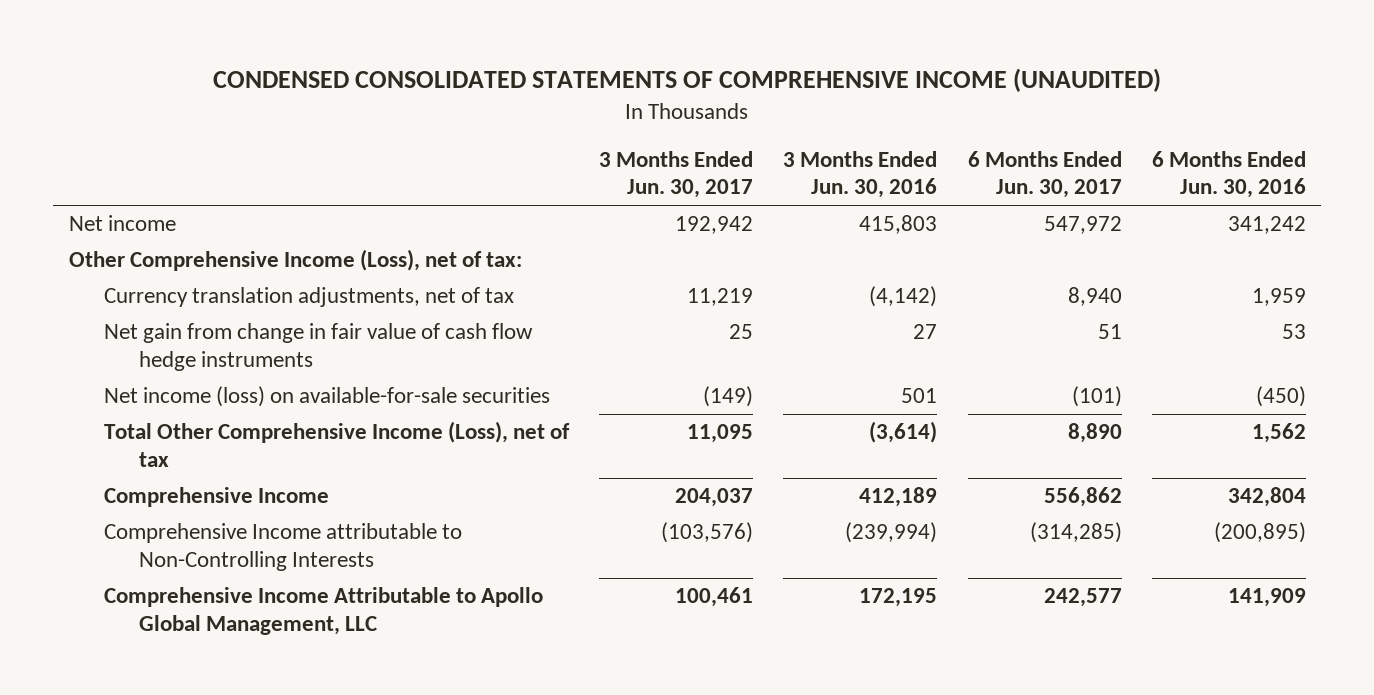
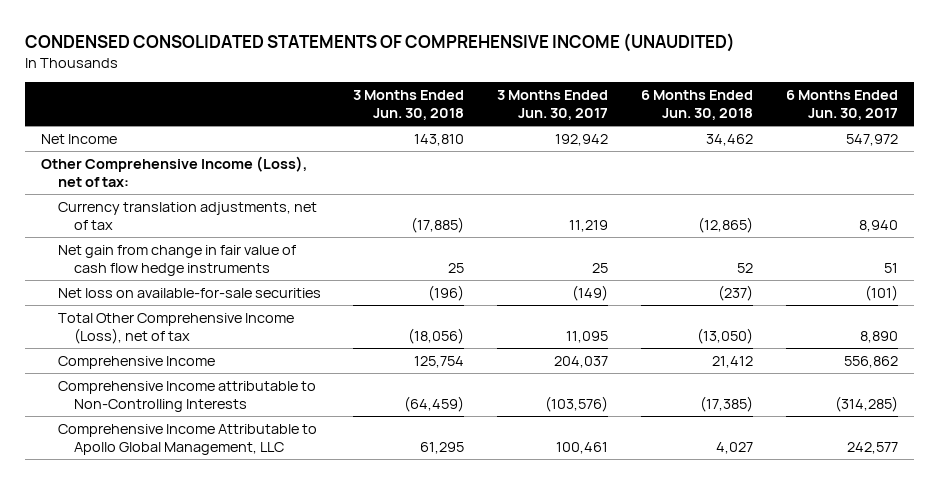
[783,150,938,199] 3 Months Ended Jun. 30, 2016 -> none
[1151,150,1306,199] 6 Months Ended Jun. 30, 2016 -> none
none -> [353,89,465,121] 3 Months Ended Jun. 30, 2018
none -> [640,89,753,121] 6 Months Ended Jun. 30, 2018
[68,215,176,232] Net income -> [41,133,118,144] Net Income
[103,386,550,408] Net income (loss) on available-for-sale securities -> [57,287,321,298] Net loss on available-for-sale securities

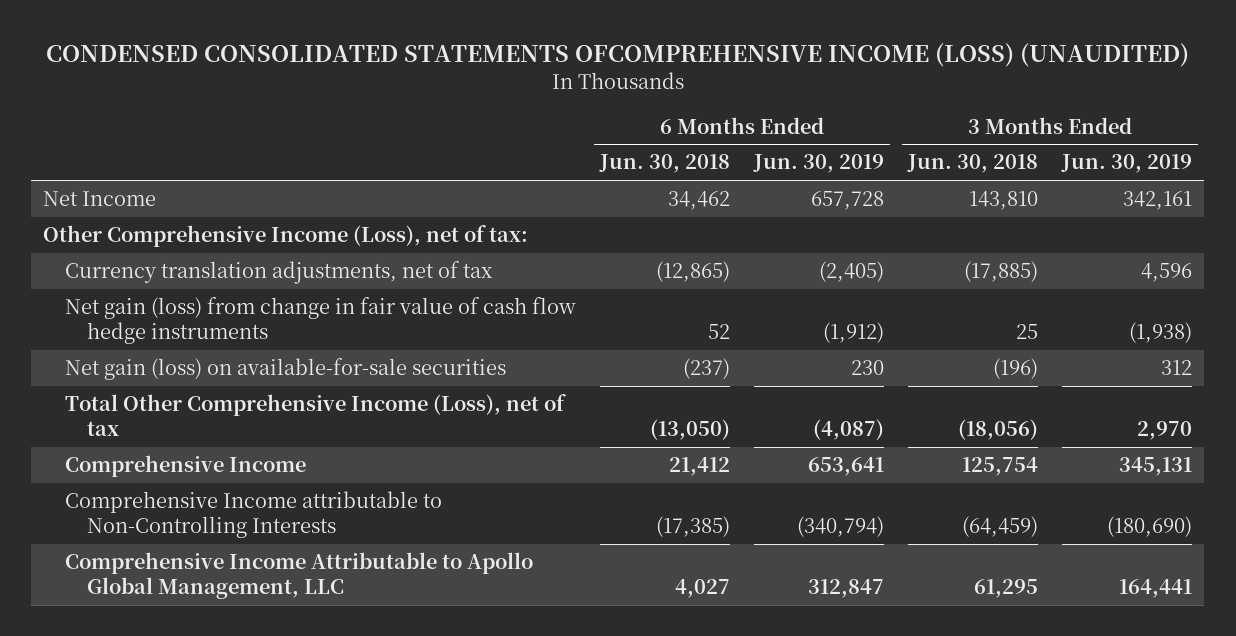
[25,32,736,52] CONDENSED CONSOLIDATED STATEMENTS OF COMPREHENSIVE INCOME (UNAUDITED) -> [45,42,1189,67] CONDENSED CONSOLIDATED STATEMENTS OFCOMPREHENSIVE INCOME (LOSS) (UNAUDITED)
[497,89,609,121] 3 Months Ended Jun. 30, 2017 -> none
[785,89,898,121] 6 Months Ended Jun. 30, 2017 -> none
none -> [753,154,885,174] Jun. 30, 2019
none -> [1061,154,1193,174] Jun. 30, 2019
[57,244,296,277] Net gain from change in fair value of cash flow hedge instruments -> [65,297,577,345] Net gain (loss) from change in fair value of cash flow hedge instruments
[57,287,321,298] Net loss on available-for-sale securities -> [65,358,507,381] Net gain (loss) on available-for-sale securities

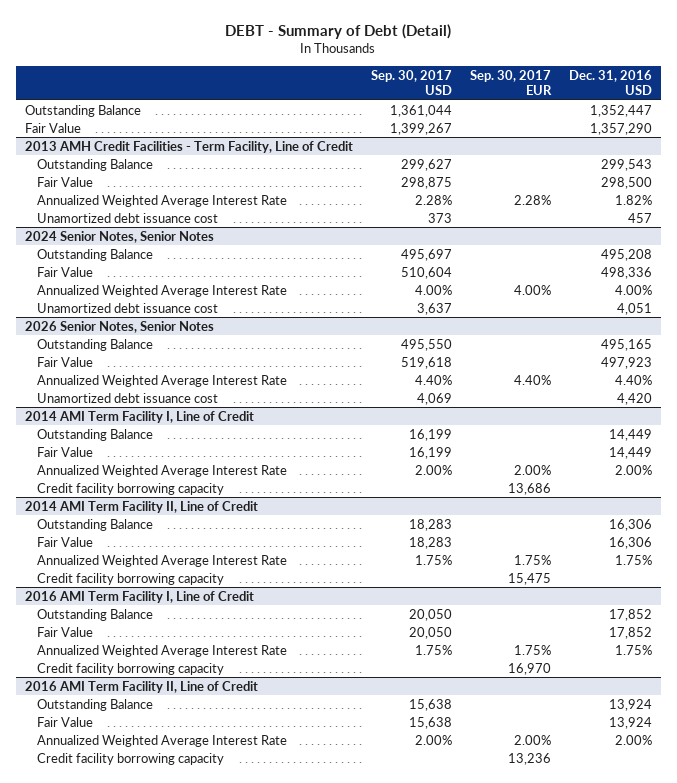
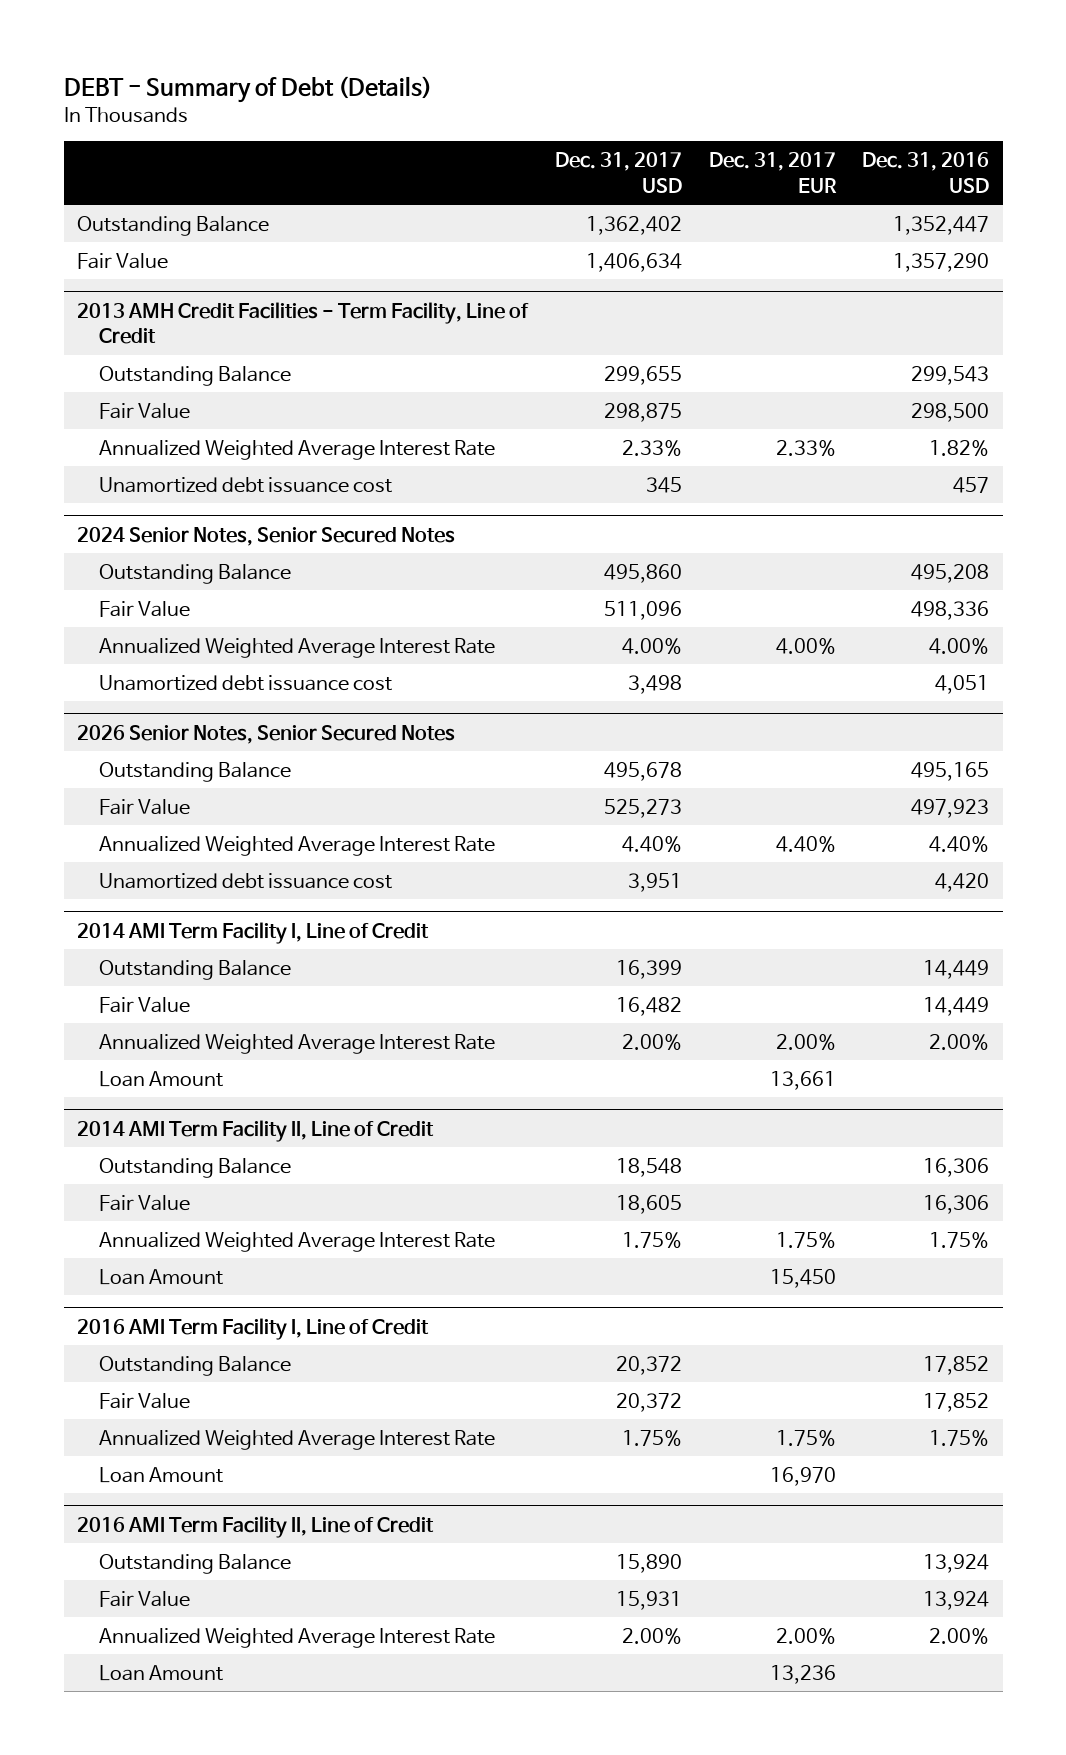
[225,23,452,39] DEBT - Summary of Debt (Detail) -> [63,75,432,103] DEBT - Summary of Debt (Details)
[370,69,452,96] Sep. 30, 2017 USD -> none
[469,69,552,96] Sep. 30, 2017 EUR -> none
none -> [554,152,682,193] Dec. 31, 2017 USD
none -> [708,152,837,193] Dec. 31, 2017 EUR
[24,230,214,243] 2024 Senior Notes, Senior Notes -> [77,526,456,546] 2024 Senior Notes, Senior Secured Notes
[24,320,214,333] 2026 Senior Notes, Senior Notes -> [77,724,456,744] 2026 Senior Notes, Senior Secured Notes
[36,482,224,495] Credit facility borrowing capacity -> [98,1070,223,1087] Loan Amount
[36,572,224,585] Credit facility borrowing capacity -> [98,1268,223,1285] Loan Amount
[36,662,224,675] Credit facility borrowing capacity -> [98,1466,223,1483] Loan Amount
[36,752,224,765] Credit facility borrowing capacity -> [98,1664,223,1681] Loan Amount

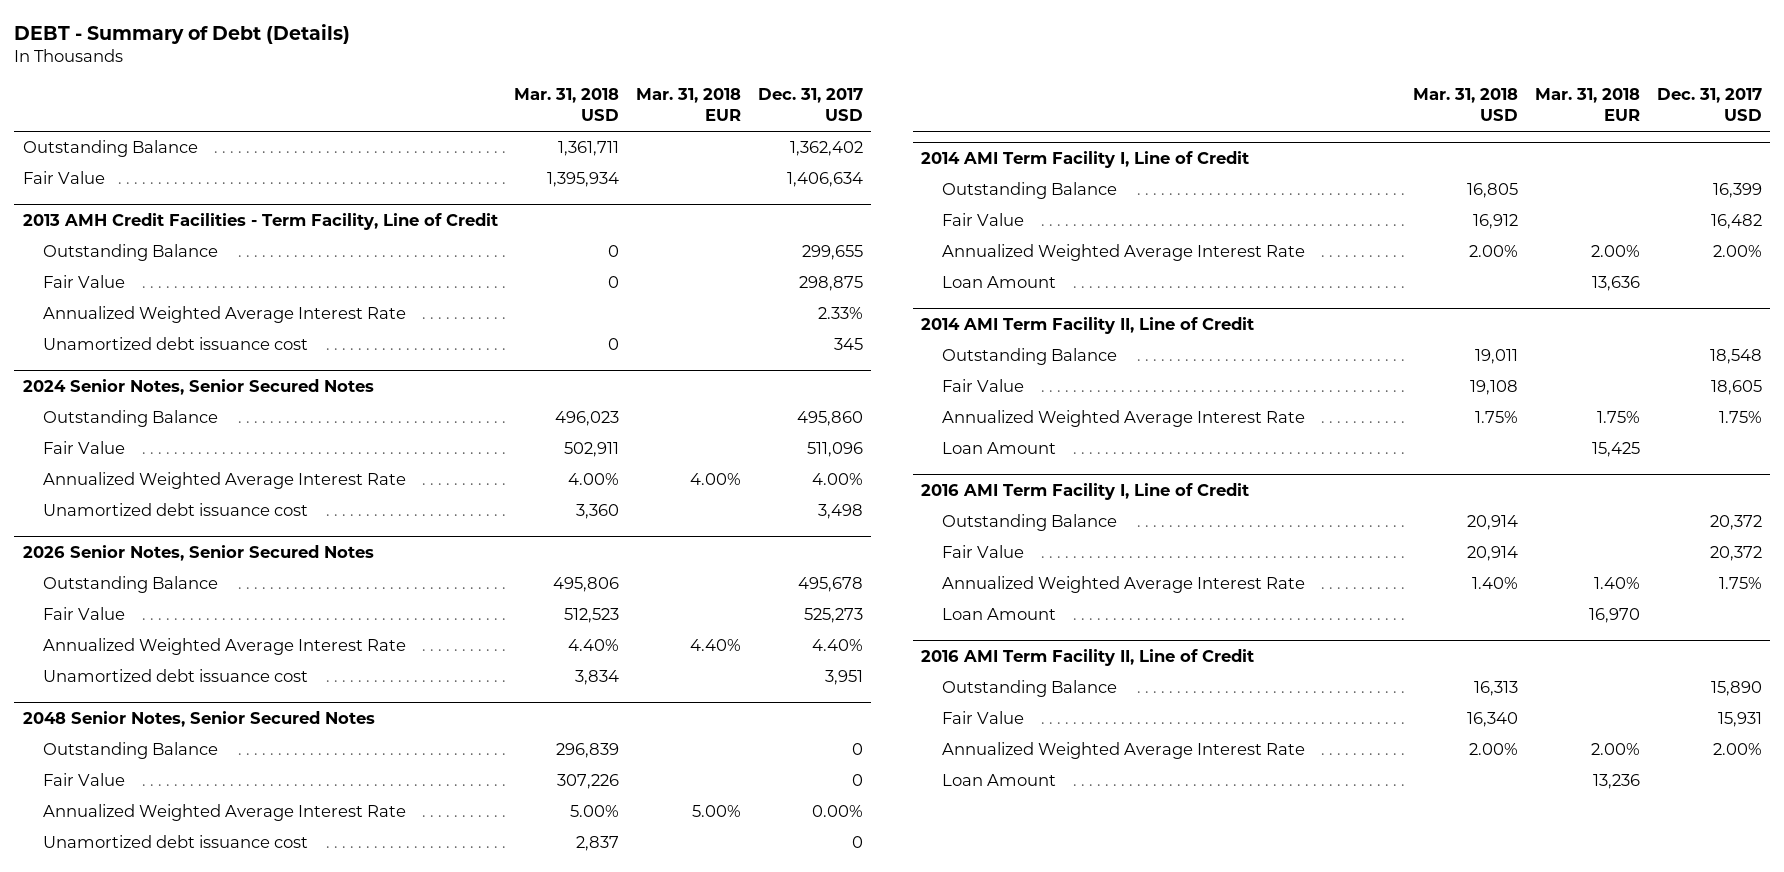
[708,152,837,193] Dec. 31, 2017 EUR -> none
[862,152,990,193] Dec. 31, 2016 USD -> none
none -> [514,88,620,122] Mar. 31, 2018 USD
none -> [636,88,742,122] Mar. 31, 2018 EUR
none -> [22,710,375,727] 2048 Senior Notes, Senior Secured Notes
none -> [43,742,219,760] Outstanding Balance
none -> [43,773,126,787] Fair Value
none -> [43,804,407,822] Annualized Weighted Average Interest Rate
none -> [43,835,309,849] Unamortized debt issuance cost

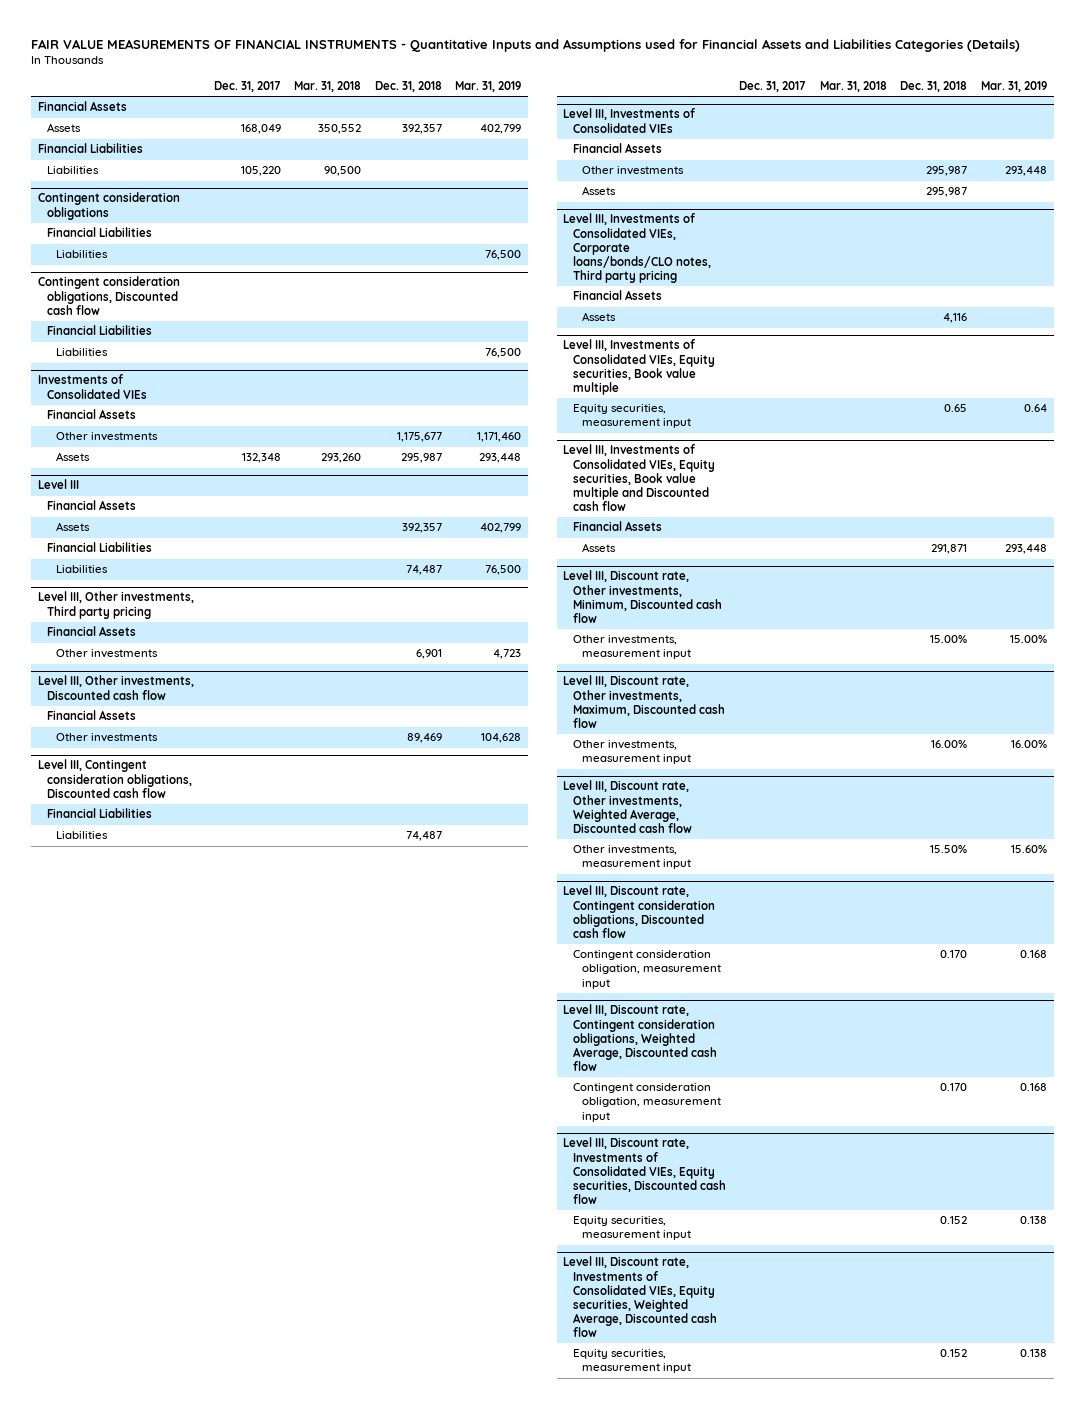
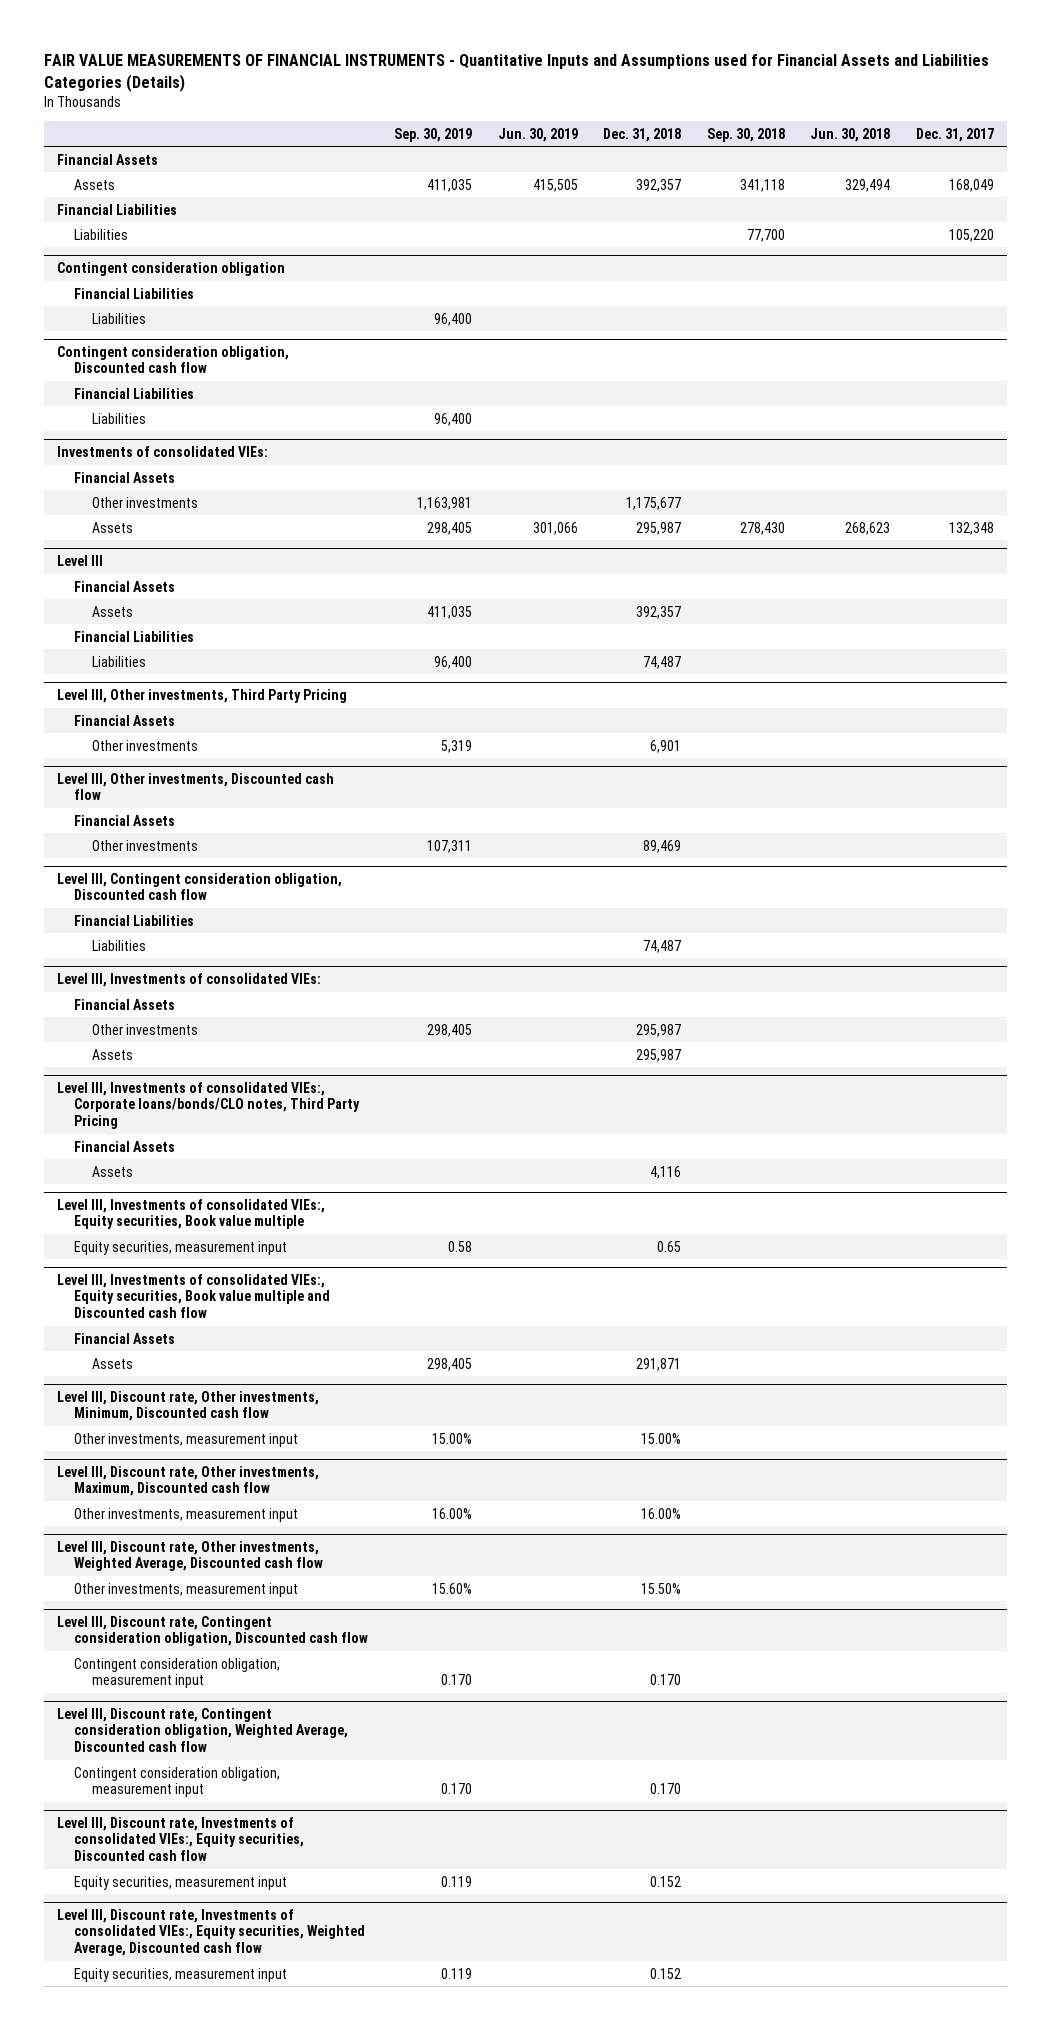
[294,81,362,93] Mar. 31, 2018 -> none
[455,81,522,93] Mar. 31, 2019 -> none
none -> [394,127,473,142] Sep. 30, 2019
none -> [497,127,578,142] Jun. 30, 2019
none -> [706,127,785,142] Sep. 30, 2018
none -> [810,127,891,142] Jun. 30, 2018
[37,192,180,220] Contingent consideration obligations -> [56,261,285,276] Contingent consideration obligation
[37,276,180,315] Contingent consideration obligations, Discounted cash flow -> [56,345,289,374] Contingent consideration obligation, Discounted cash flow
[37,374,148,399] Investments of Consolidated VIEs -> [56,445,268,457] Investments of consolidated VIEs:
[37,591,194,619] Level III, Other investments, Third party pricing -> [56,688,347,703] Level III, Other investments, Third Party Pricing
[37,759,193,798] Level III, Contingent consideration obligations, Discounted cash flow -> [56,872,342,901] Level III, Contingent consideration obligation, Discounted cash flow
[563,108,696,133] Level III, Investments of Consolidated VIEs -> [56,972,321,987] Level III, Investments of consolidated VIEs:
[563,213,711,283] Level III, Investments of Consolidated VIEs, Corporate loans/bonds/CLO notes, Third party pricing -> [56,1081,361,1129] Level III, Investments of consolidated VIEs:, Corporate loans/bonds/CLO notes, Third Party Pricing
[563,339,715,395] Level III, Investments of Consolidated VIEs, Equity securities, Book value multiple -> [56,1198,325,1230] Level III, Investments of consolidated VIEs:, Equity securities, Book value multiple
[563,444,715,511] Level III, Investments of Consolidated VIEs, Equity securities, Book value multiple and Discounted cash flow -> [56,1273,331,1318] Level III, Investments of consolidated VIEs:, Equity securities, Book value multiple and Discounted cash flow
[563,885,715,938] Level III, Discount rate, Contingent consideration obligations, Discounted cash flow -> [56,1615,369,1647] Level III, Discount rate, Contingent consideration obligation, Discounted cash flow
[563,1004,717,1071] Level III, Discount rate, Contingent consideration obligations, Weighted Average, Discounted cash flow -> [56,1707,349,1752] Level III, Discount rate, Contingent consideration obligation, Weighted Average, Discounted cash flow
[563,1137,726,1204] Level III, Discount rate, Investments of Consolidated VIEs, Equity securities, Discounted cash flow -> [56,1816,305,1861] Level III, Discount rate, Investments of consolidated VIEs:, Equity securities, Discounted cash flow
[563,1256,717,1337] Level III, Discount rate, Investments of Consolidated VIEs, Equity securities, Weighted Average, Discounted cash flow -> [56,1908,366,1956] Level III, Discount rate, Investments of consolidated VIEs:, Equity securities, Weighted Average, Discounted cash flow

